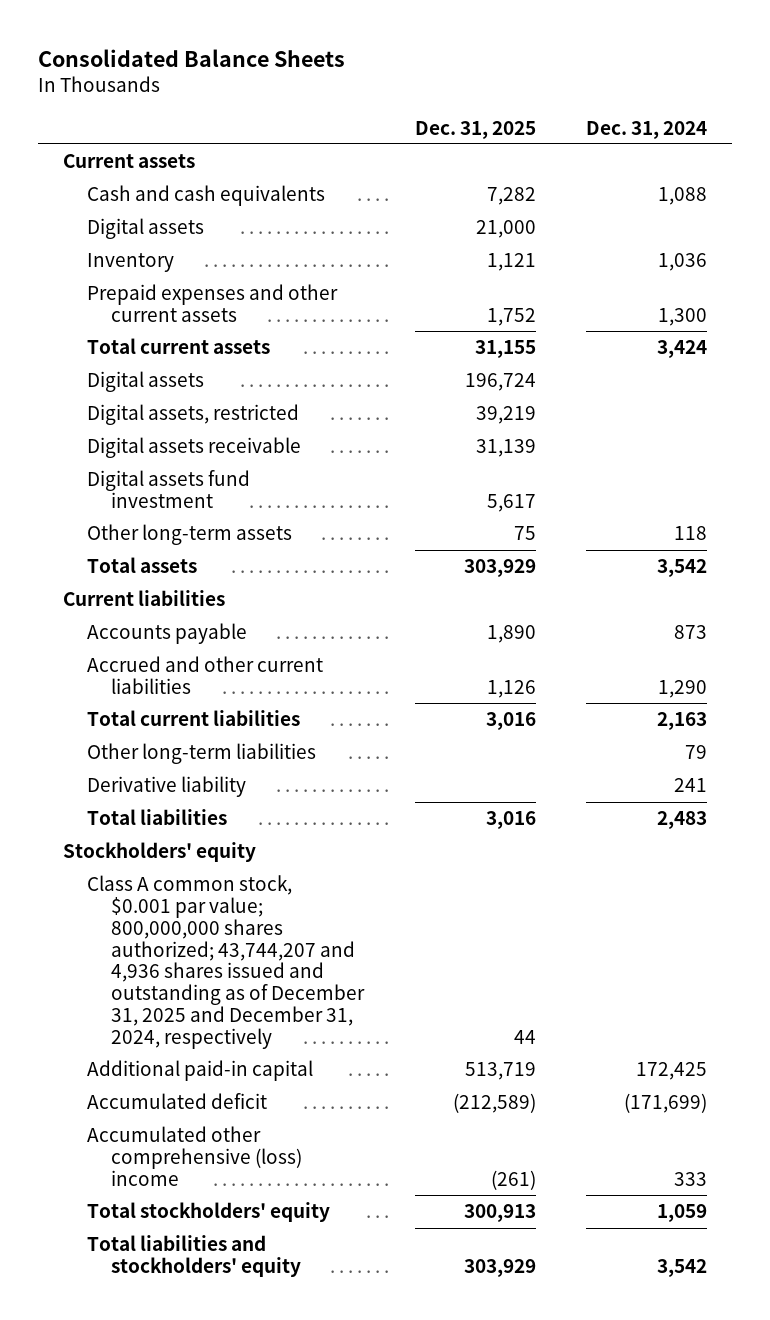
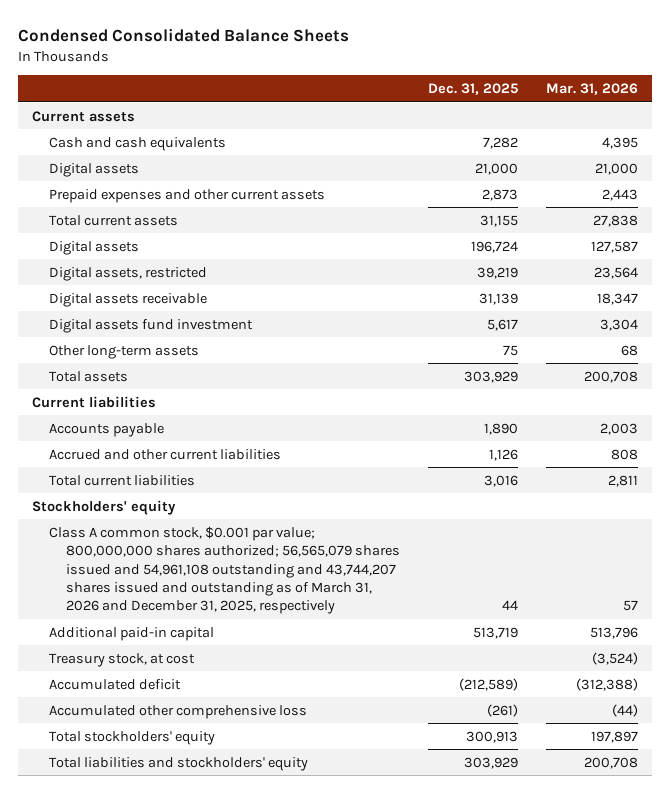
[37,48,345,67] Consolidated Balance Sheets -> [18,27,350,42] Condensed Consolidated Balance Sheets
[586,120,708,139] Dec. 31, 2024 -> none
none -> [545,83,638,96] Mar. 31, 2026
[86,253,174,273] Inventory -> none
[486,307,536,326] 1,752 -> [482,188,519,201] 2,873
[86,743,316,765] Other long-term liabilities -> none
[86,776,246,798] Derivative liability -> none
[86,809,227,826] Total liabilities -> none
[86,875,366,1049] Class A common stock, $0.001 par value; 800,000,000 shares authorized; 43,744,207 and 4,936 shares issued and outstanding as of December 31, 2025 and December 31, 2024, respectively -> [49,525,401,615] Class A common stock, $0.001 par value; 800,000,000 shares authorized; 56,565,079 shares issued and 54,961,108 outstanding and 43,744,207 shares issued and outstanding as of March 31, 2026 and December 31, 2025, respectively
none -> [49,652,196,667] Treasury stock, at cost
[86,1126,303,1186] Accumulated other comprehensive (loss) income -> [49,704,308,719] Accumulated other comprehensive loss

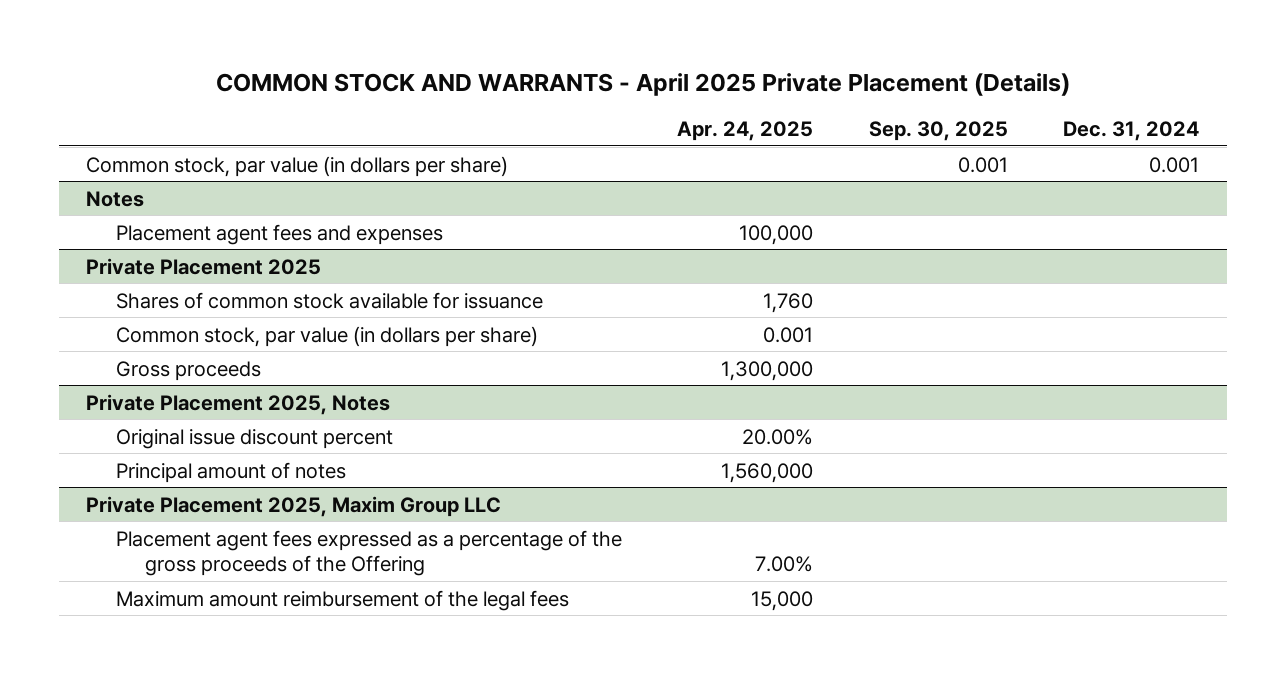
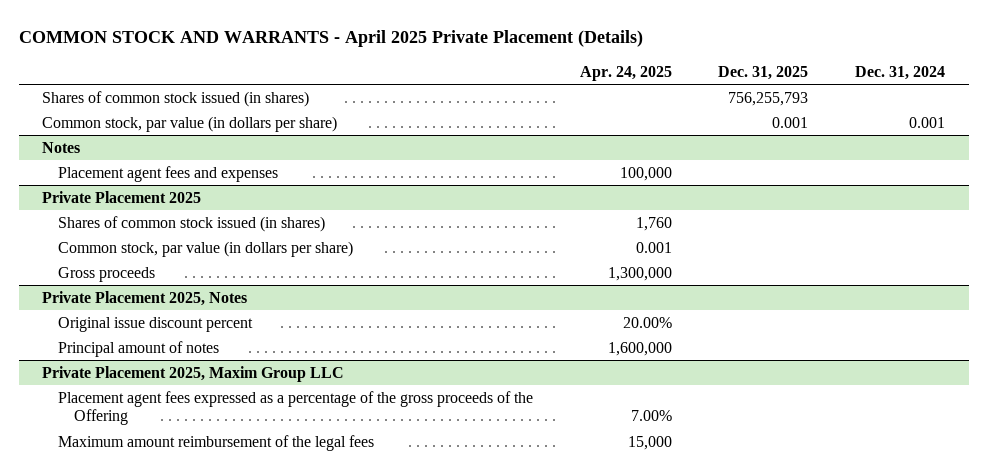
[868,121,1008,142] Sep. 30, 2025 -> none
none -> [718,65,809,80] Dec. 31, 2025
none -> [42,90,310,107] Shares of common stock issued (in shares)
[115,291,543,309] Shares of common stock available for issuance -> [57,215,325,232] Shares of common stock issued (in shares)
[721,462,814,483] 1,560,000 -> [607,341,672,356] 1,600,000

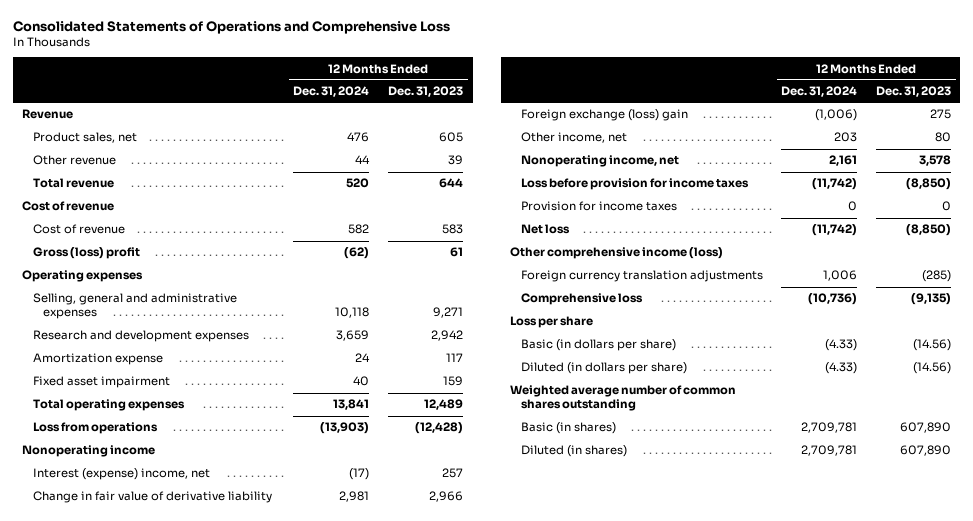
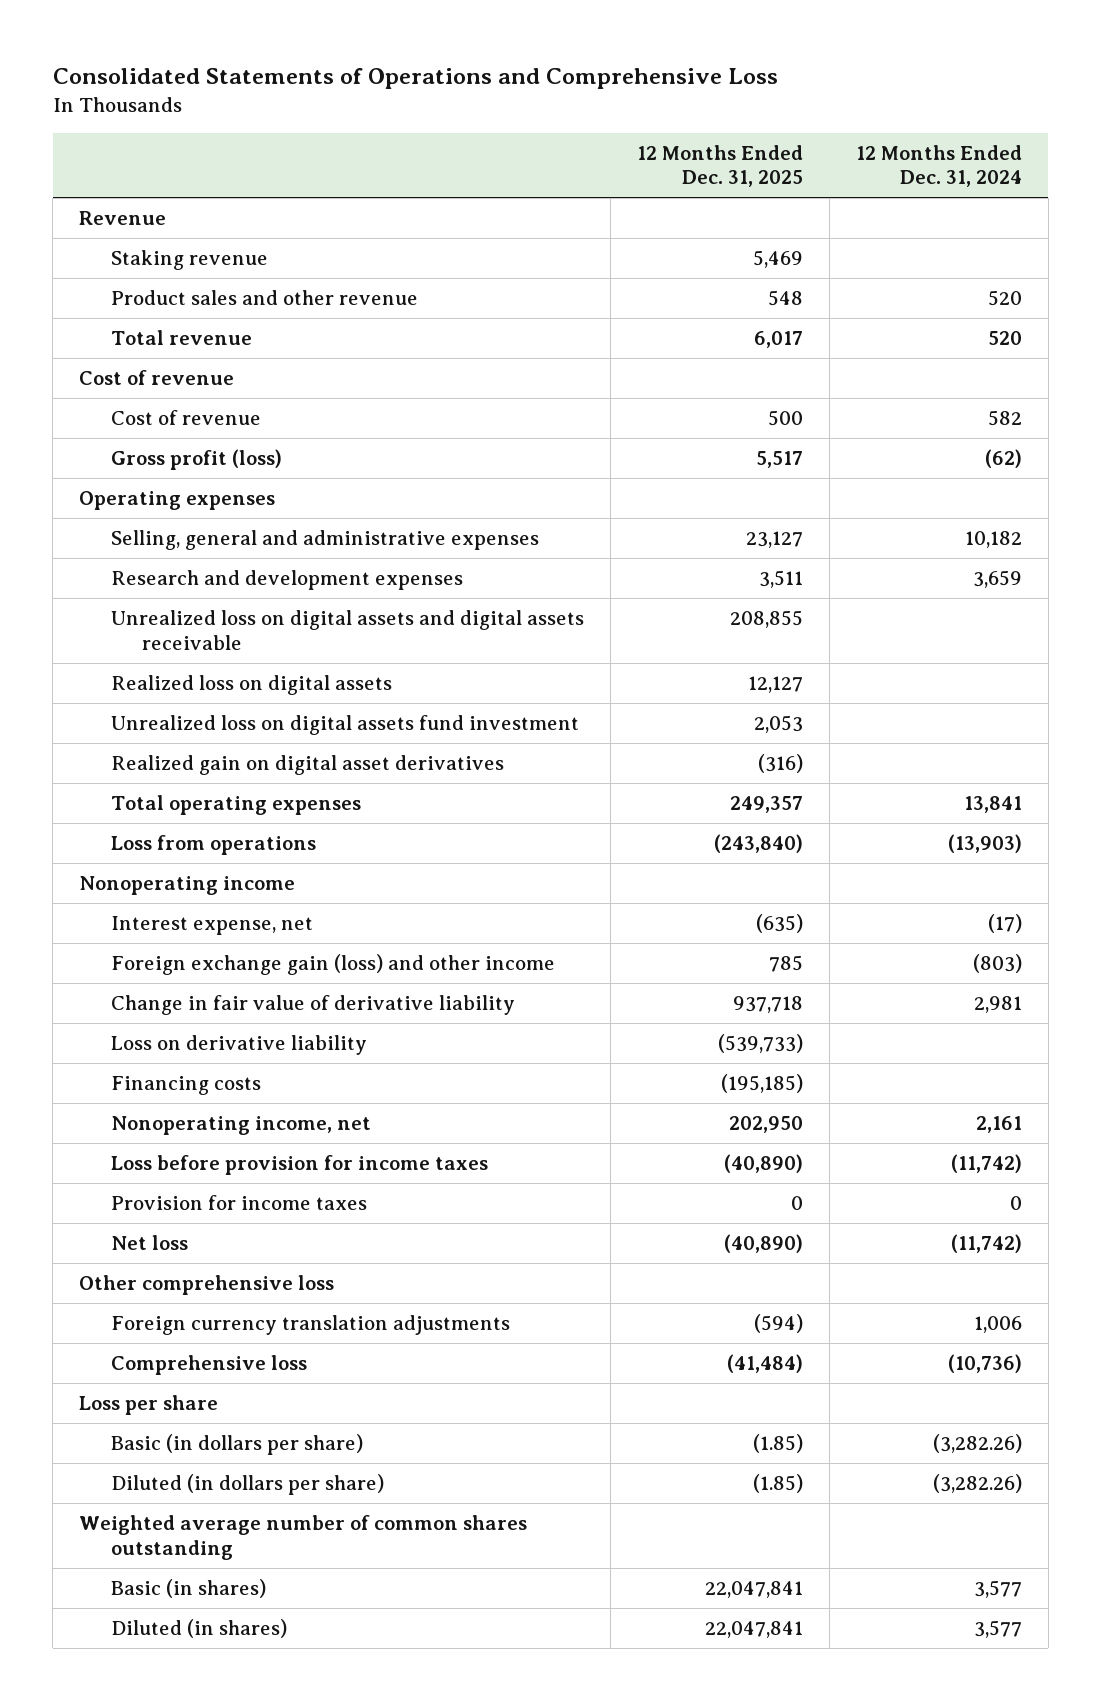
[388,86,464,98] Dec. 31, 2023 -> none
none -> [636,145,803,188] 12 Months Ended Dec. 31, 2025
[32,155,116,166] Other revenue -> none
none -> [110,250,268,271] Staking revenue
[32,132,137,144] Product sales, net -> [110,290,418,306] Product sales and other revenue
[347,132,370,143] 476 -> [987,290,1022,307] 520
[32,247,140,260] Gross (loss) profit -> [110,449,282,471] Gross profit (loss)
[335,307,370,319] 10,118 -> [964,531,1022,549] 10,182
[32,353,163,366] Amortization expense -> none
[32,376,170,389] Fixed asset impairment -> none
none -> [110,610,584,650] Unrealized loss on digital assets and digital assets receivable
none -> [110,675,392,696] Realized loss on digital assets
none -> [110,715,579,736] Unrealized loss on digital assets fund investment
none -> [110,755,504,776] Realized gain on digital asset derivatives
[32,468,210,481] Interest (expense) income, net -> [110,916,313,936] Interest expense, net
none -> [110,954,555,976] Foreign exchange gain (loss) and other income
[520,109,688,122] Foreign exchange (loss) gain -> none
[520,132,627,144] Other income, net -> none
none -> [110,1035,367,1056] Loss on derivative liability
none -> [110,1076,261,1096] Financing costs
[510,247,724,260] Other comprehensive income (loss) -> [78,1275,334,1296] Other comprehensive loss
[825,339,858,352] (4.33) -> [932,1434,1022,1454] (3,282.26)
[825,362,858,375] (4.33) -> [932,1474,1022,1494] (3,282.26)
[801,422,858,434] 2,709,781 -> [973,1580,1022,1599] 3,577
[801,445,858,457] 2,709,781 -> [973,1620,1022,1639] 3,577

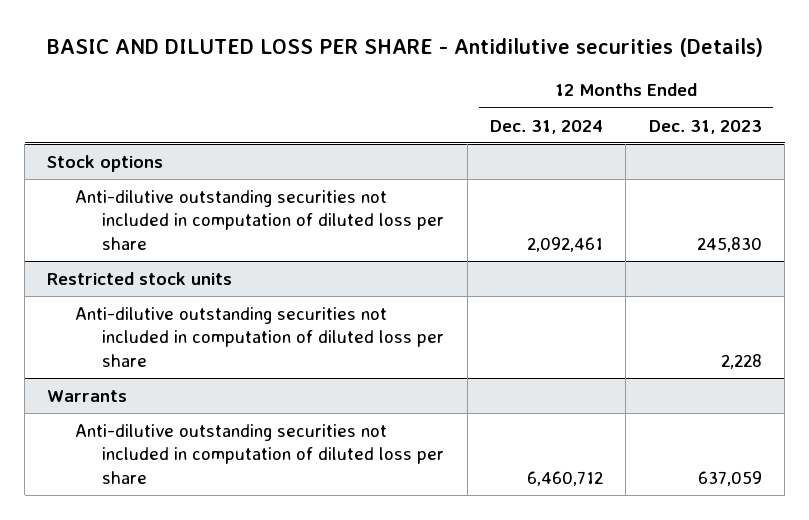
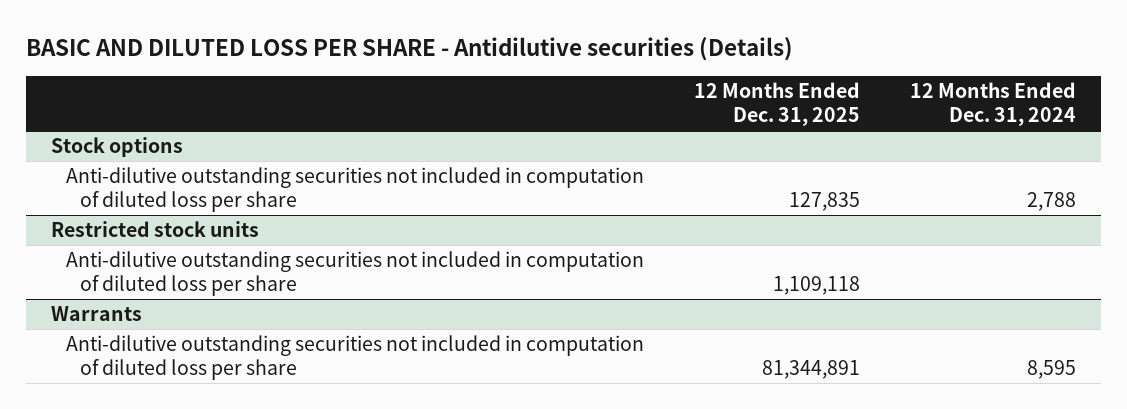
[648,119,762,134] Dec. 31, 2023 -> none
none -> [693,82,860,127] 12 Months Ended Dec. 31, 2025
[527,236,604,252] 2,092,461 -> [1027,192,1077,212] 2,788
[527,470,604,486] 6,460,712 -> [1027,360,1077,380] 8,595

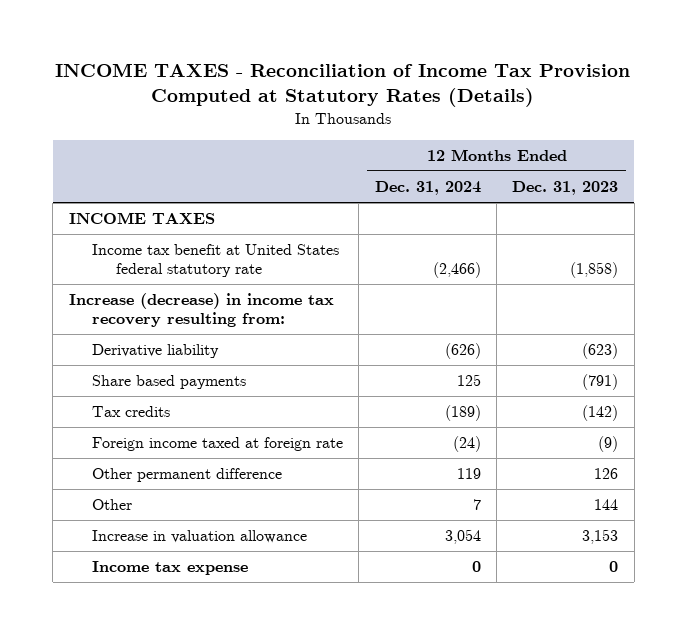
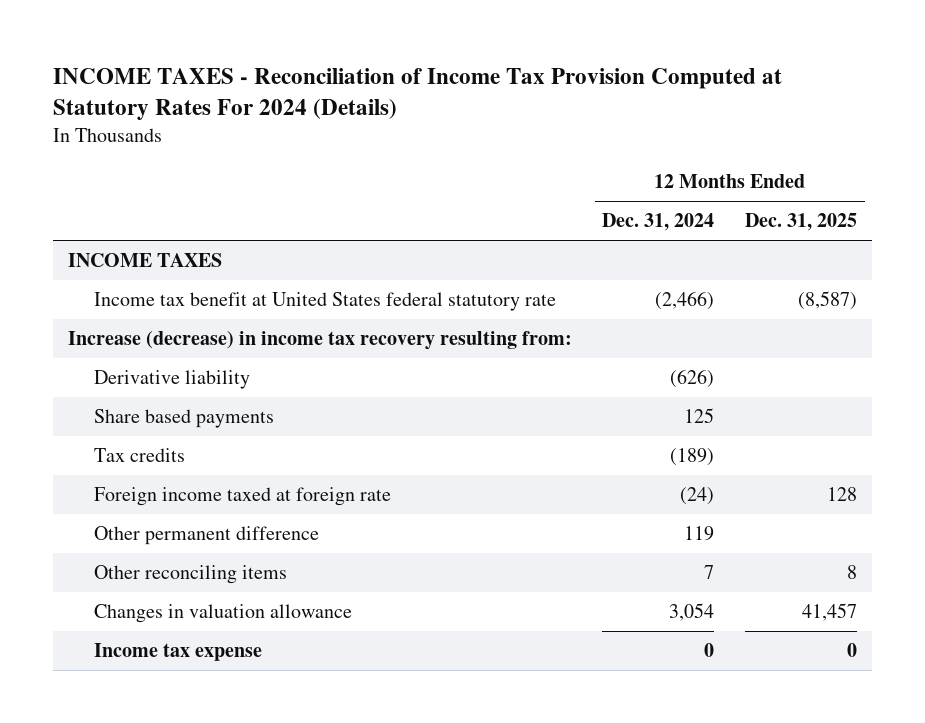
[55,63,631,108] INCOME TAXES - Reconciliation of Income Tax Provision Computed at Statutory Rates (Details) -> [52,67,782,121] INCOME TAXES - Reconciliation of Income Tax Provision Computed at Statutory Rates For 2024 (Details)
[512,181,619,196] Dec. 31, 2023 -> none
none -> [744,213,857,232] Dec. 31, 2025
[92,499,133,511] Other -> [94,565,288,585] Other reconciling items
[92,530,308,544] Increase in valuation allowance -> [94,604,353,624] Changes in valuation allowance

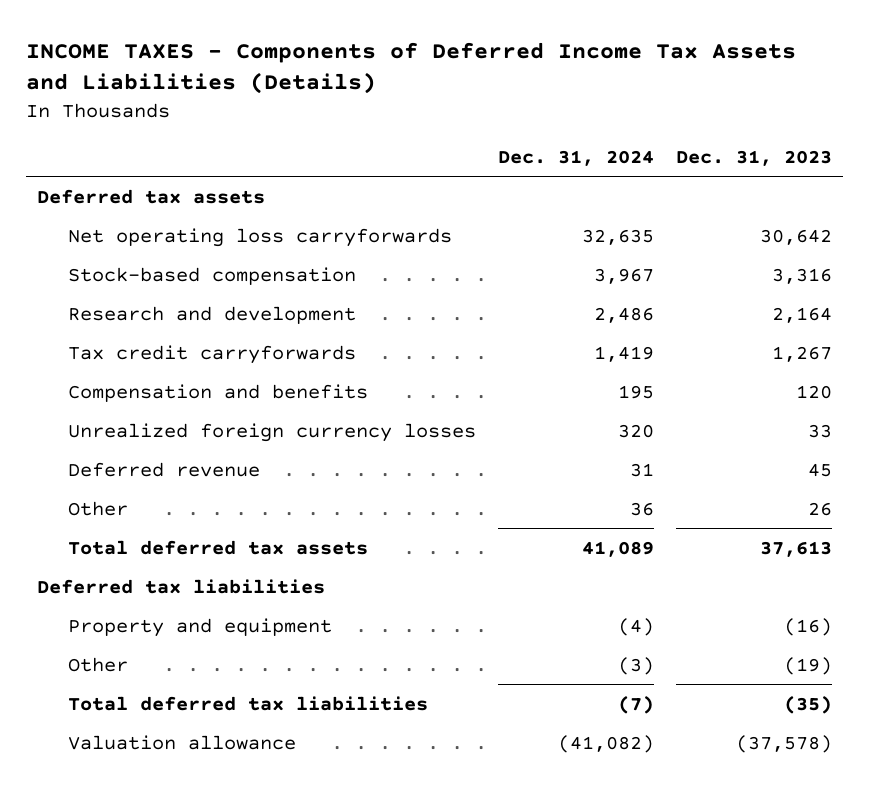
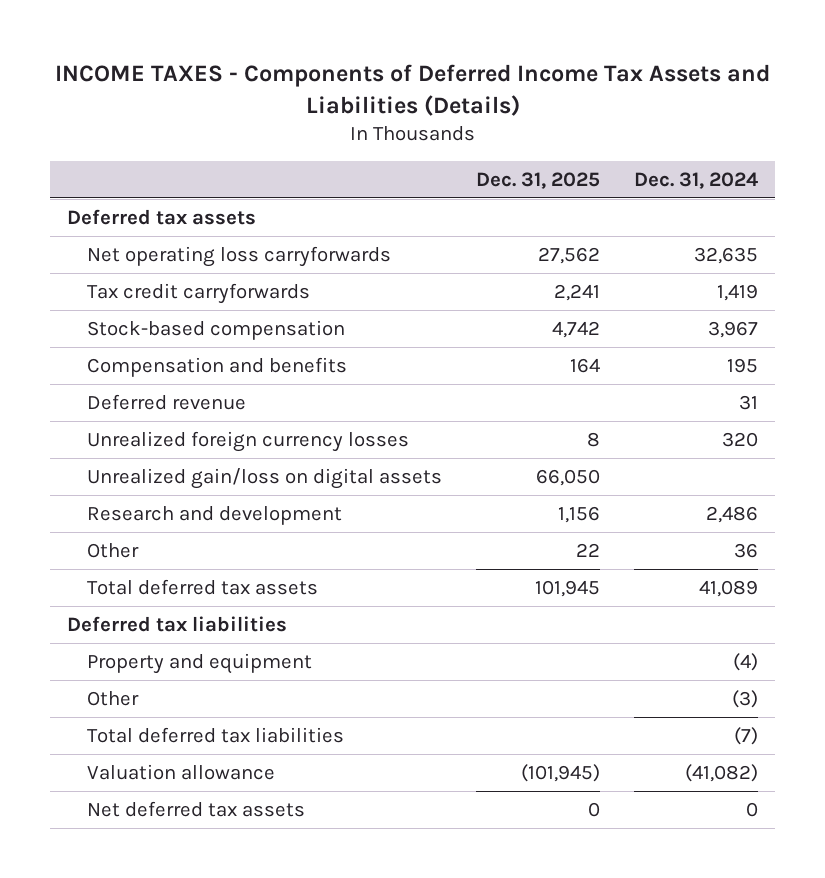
[676,149,833,166] Dec. 31, 2023 -> none
none -> [476,171,601,189] Dec. 31, 2025
[68,266,357,285] Stock-based compensation -> [86,319,345,340] Stock-based compensation
[68,422,477,442] Unrealized foreign currency losses -> [86,430,409,452] Unrealized foreign currency losses
none -> [86,467,442,489] Unrealized gain/loss on digital assets
[68,305,357,324] Research and development -> [86,505,342,525] Research and development
none -> [86,800,305,817] Net deferred tax assets

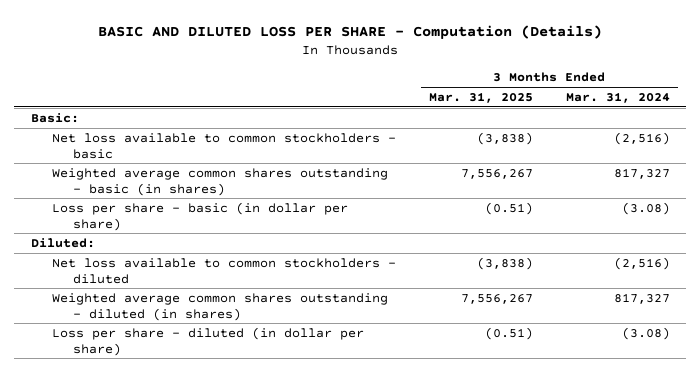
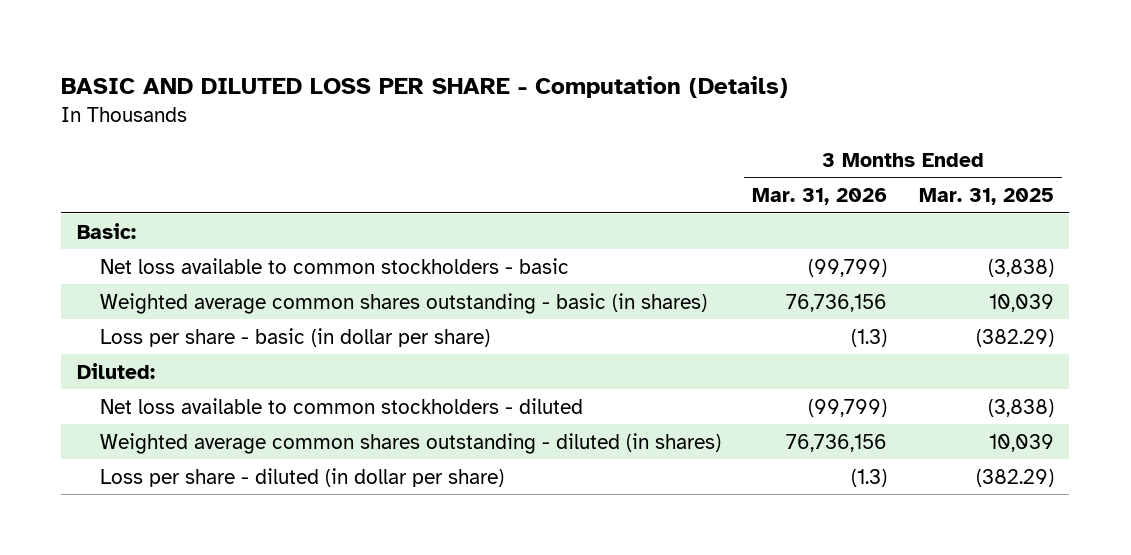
[565,92,670,104] Mar. 31, 2024 -> none
none -> [752,188,888,206] Mar. 31, 2026
[460,168,533,179] 7,556,267 -> [988,293,1054,312] 10,039
[484,201,533,215] (0.51) -> [975,328,1054,347] (382.29)
[460,293,533,304] 7,556,267 -> [988,433,1054,452] 10,039
[484,326,533,340] (0.51) -> [975,468,1054,487] (382.29)

